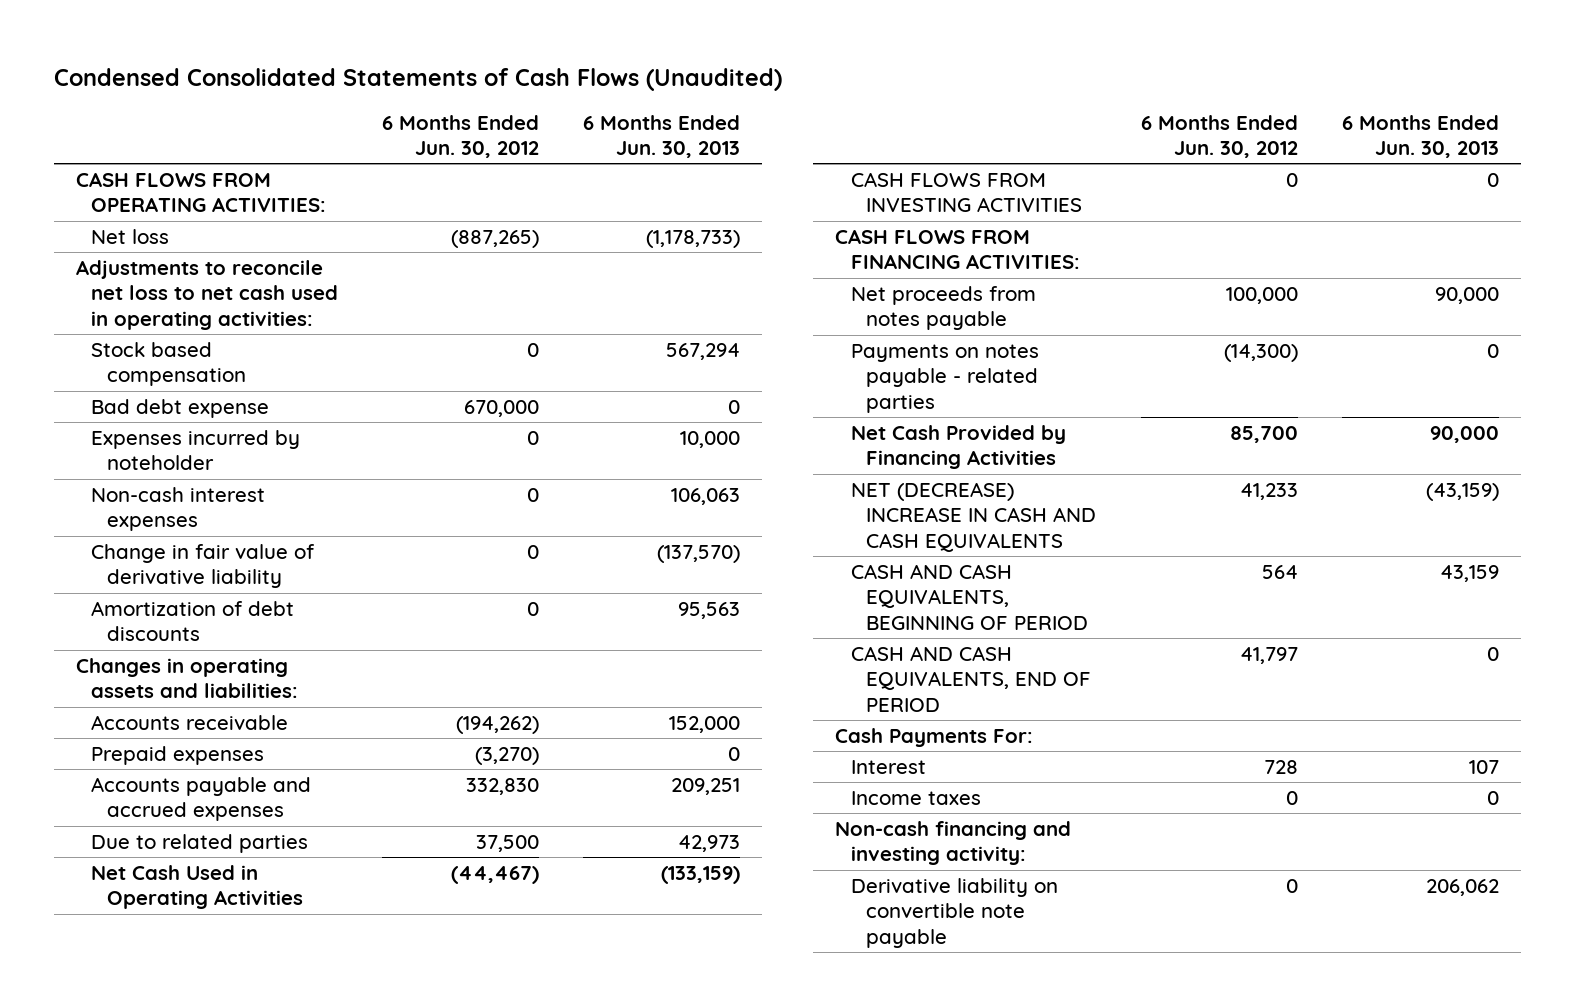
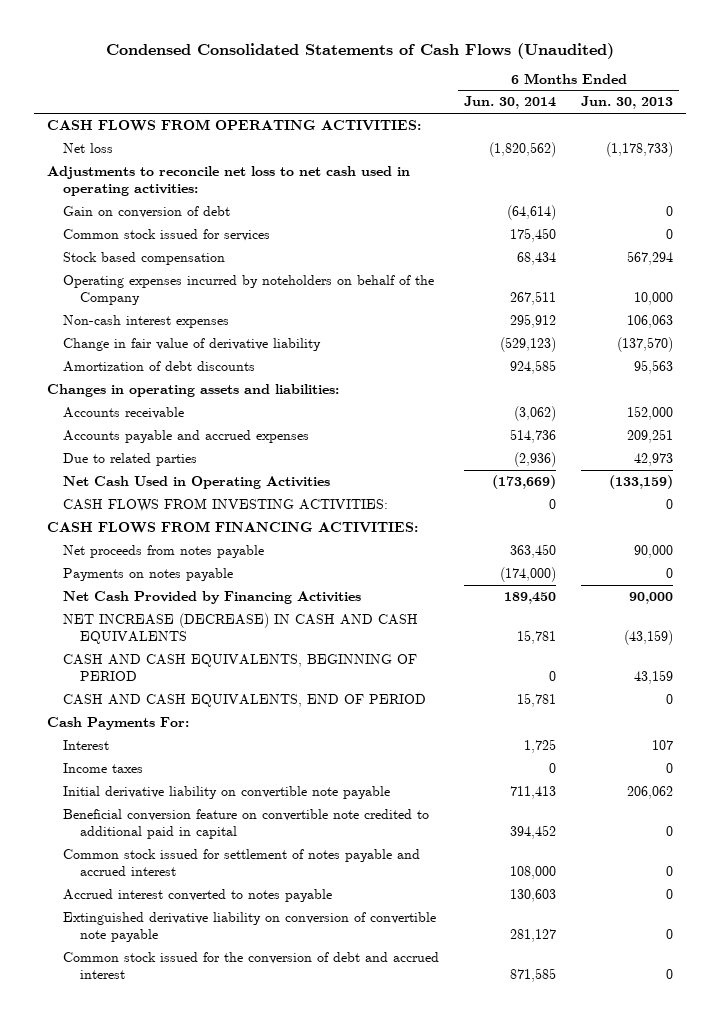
[382,114,540,159] 6 Months Ended Jun. 30, 2012 -> none
none -> [464,96,557,110] Jun. 30, 2014
none -> [63,205,231,218] Gain on conversion of debt
none -> [63,228,271,241] Common stock issued for services
[91,398,270,418] Bad debt expense -> none
[91,429,301,471] Expenses incurred by noteholder -> none
none -> [63,274,435,306] Operating expenses incurred by noteholders on behalf of the Company
[91,745,265,765] Prepaid expenses -> none
[850,171,1082,213] CASH FLOWS FROM INVESTING ACTIVITIES -> [63,497,389,512] CASH FLOWS FROM INVESTING ACTIVITIES:
[850,343,1039,414] Payments on notes payable - related parties -> [63,567,234,581] Payments on notes payable
[850,481,1096,553] NET (DECREASE) INCREASE IN CASH AND CASH EQUIVALENTS -> [63,612,419,645] NET INCREASE (DECREASE) IN CASH AND CASH EQUIVALENTS
[835,820,1072,866] Non-cash financing and investing activity: -> none
[850,877,1058,949] Derivative liability on convertible note payable -> [63,785,391,799] Initial derivative liability on convertible note payable
none -> [63,808,430,840] Beneficial conversion feature on convertible note credited to additional paid in capital
none -> [63,848,421,877] Common stock issued for settlement of notes payable and accrued interest
none -> [63,888,333,902] Accrued interest converted to notes payable
none -> [63,911,437,943] Extinguished derivative liability on conversion of convertible note payable
none -> [63,951,440,980] Common stock issued for the conversion of debt and accrued interest

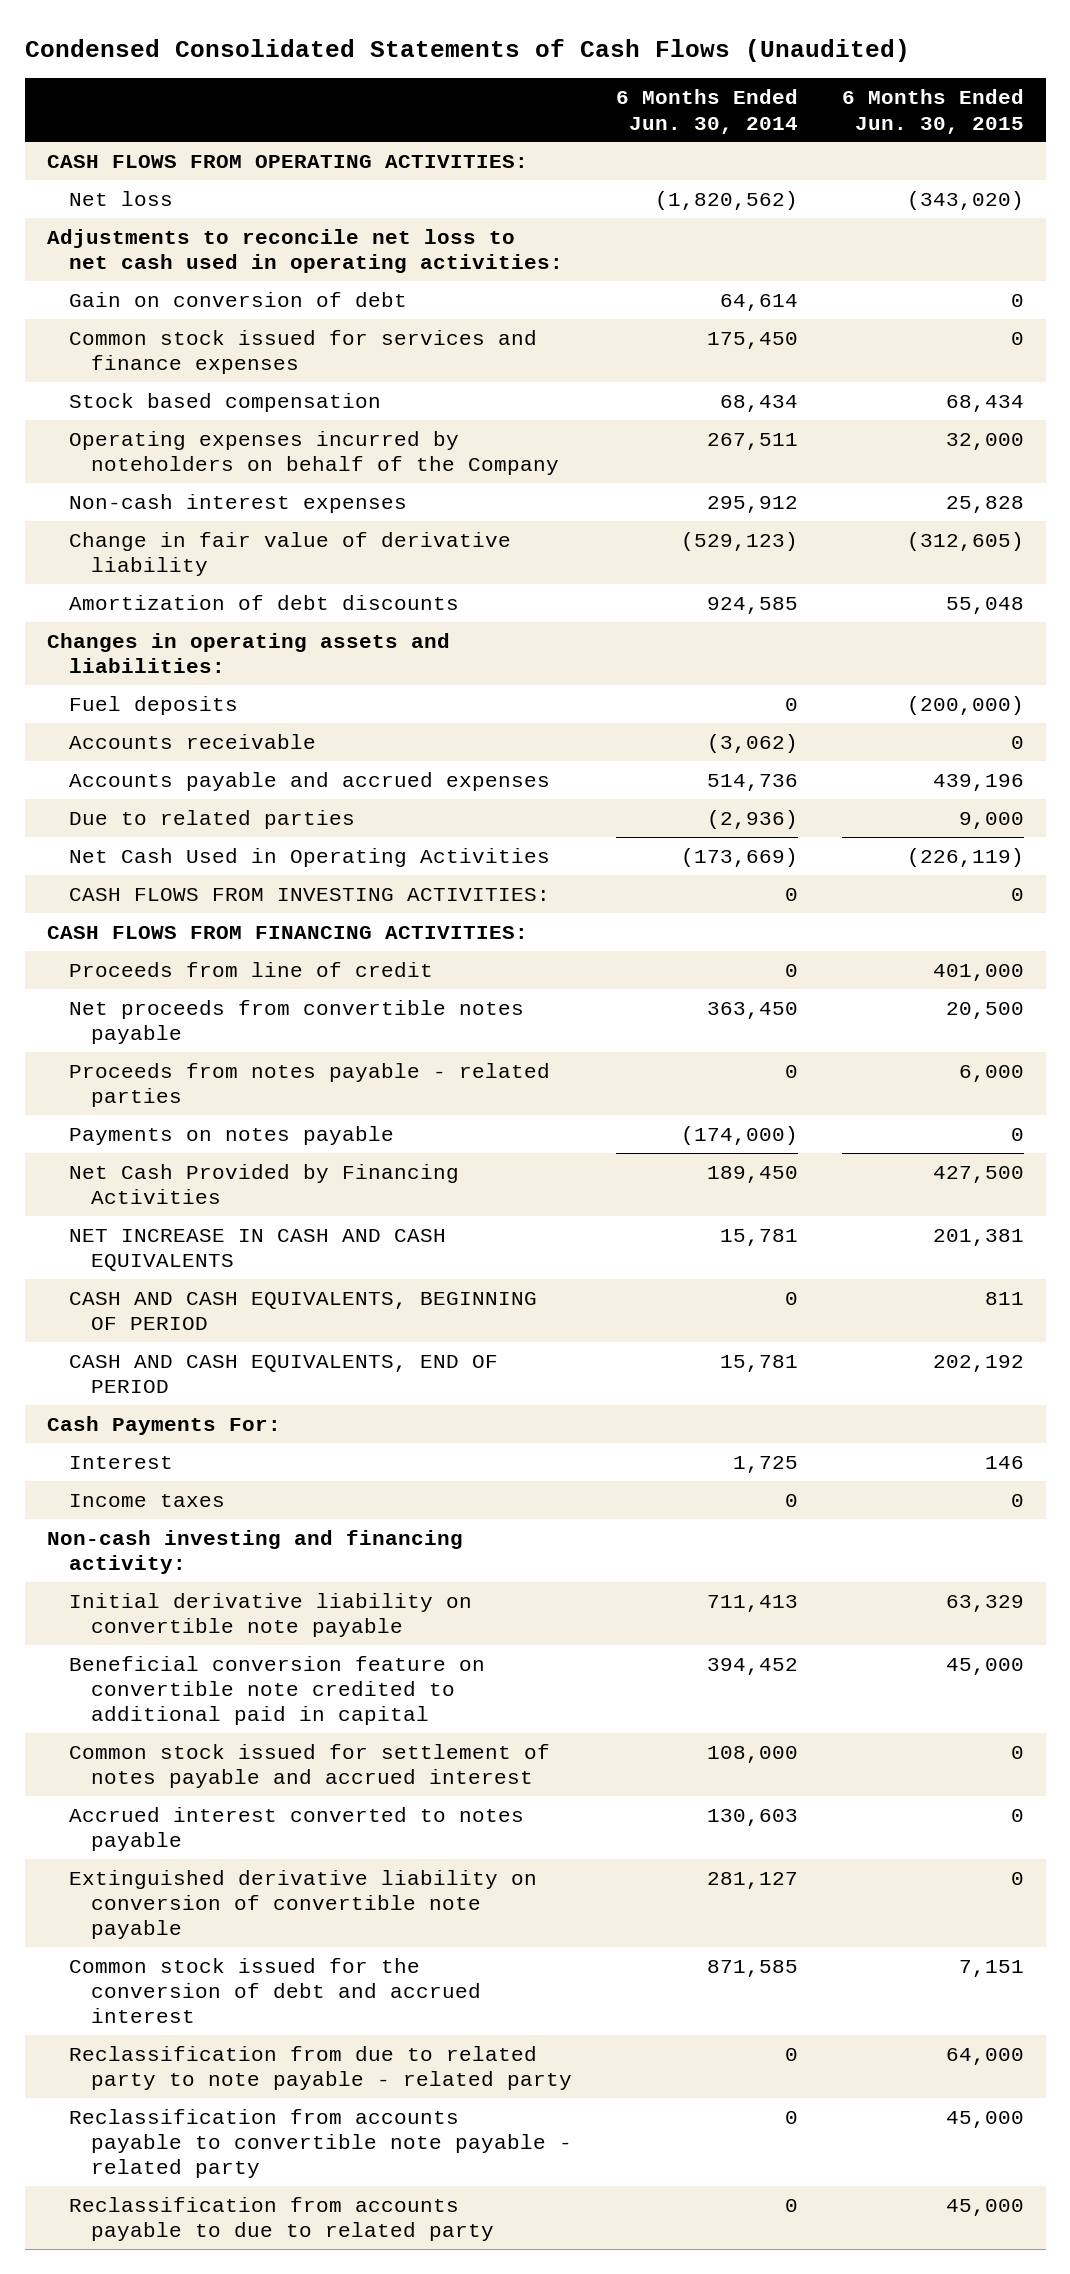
[581,96,674,110] Jun. 30, 2013 -> none
none -> [841,89,1024,134] 6 Months Ended Jun. 30, 2015
[507,204,557,220] (64,614) -> [719,293,798,311] 64,614
[63,228,271,241] Common stock issued for services -> [68,329,537,375] Common stock issued for services and finance expenses
none -> [68,695,238,715] Fuel deposits
none -> [68,961,433,977] Proceeds from line of credit
[63,544,265,558] Net proceeds from notes payable -> [68,999,524,1045] Net proceeds from convertible notes payable
none -> [68,1062,550,1108] Proceeds from notes payable - related parties
[63,612,419,645] NET INCREASE (DECREASE) IN CASH AND CASH EQUIVALENTS -> [68,1228,446,1272] NET INCREASE IN CASH AND CASH EQUIVALENTS
none -> [46,1529,463,1575] Non-cash investing and financing activity:
none -> [68,2045,573,2091] Reclassification from due to related party to note payable - related party
none -> [68,2108,573,2179] Reclassification from accounts payable to convertible note payable - related party
none -> [68,2196,495,2242] Reclassification from accounts payable to due to related party

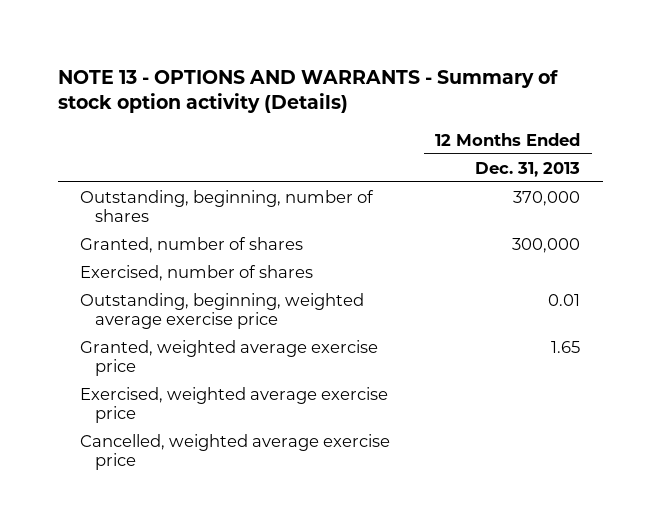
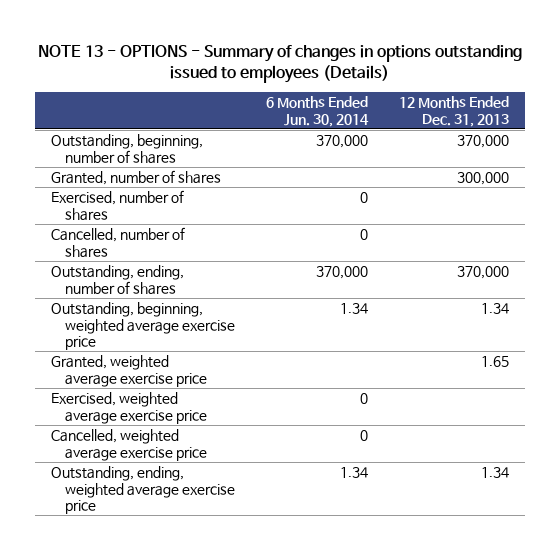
[57,69,558,114] NOTE 13 - OPTIONS AND WARRANTS - Summary of stock option activity (Details) -> [38,44,523,84] NOTE 13 - OPTIONS - Summary of changes in options outstanding issued to employees (Details)
none -> [266,96,370,127] 6 Months Ended Jun. 30, 2014
none -> [50,227,185,258] Cancelled, number of shares
none -> [50,265,184,295] Outstanding, ending, number of shares
[548,293,581,306] 0.01 -> [481,303,510,315] 1.34
none -> [50,466,236,515] Outstanding, ending, weighted average exercise price

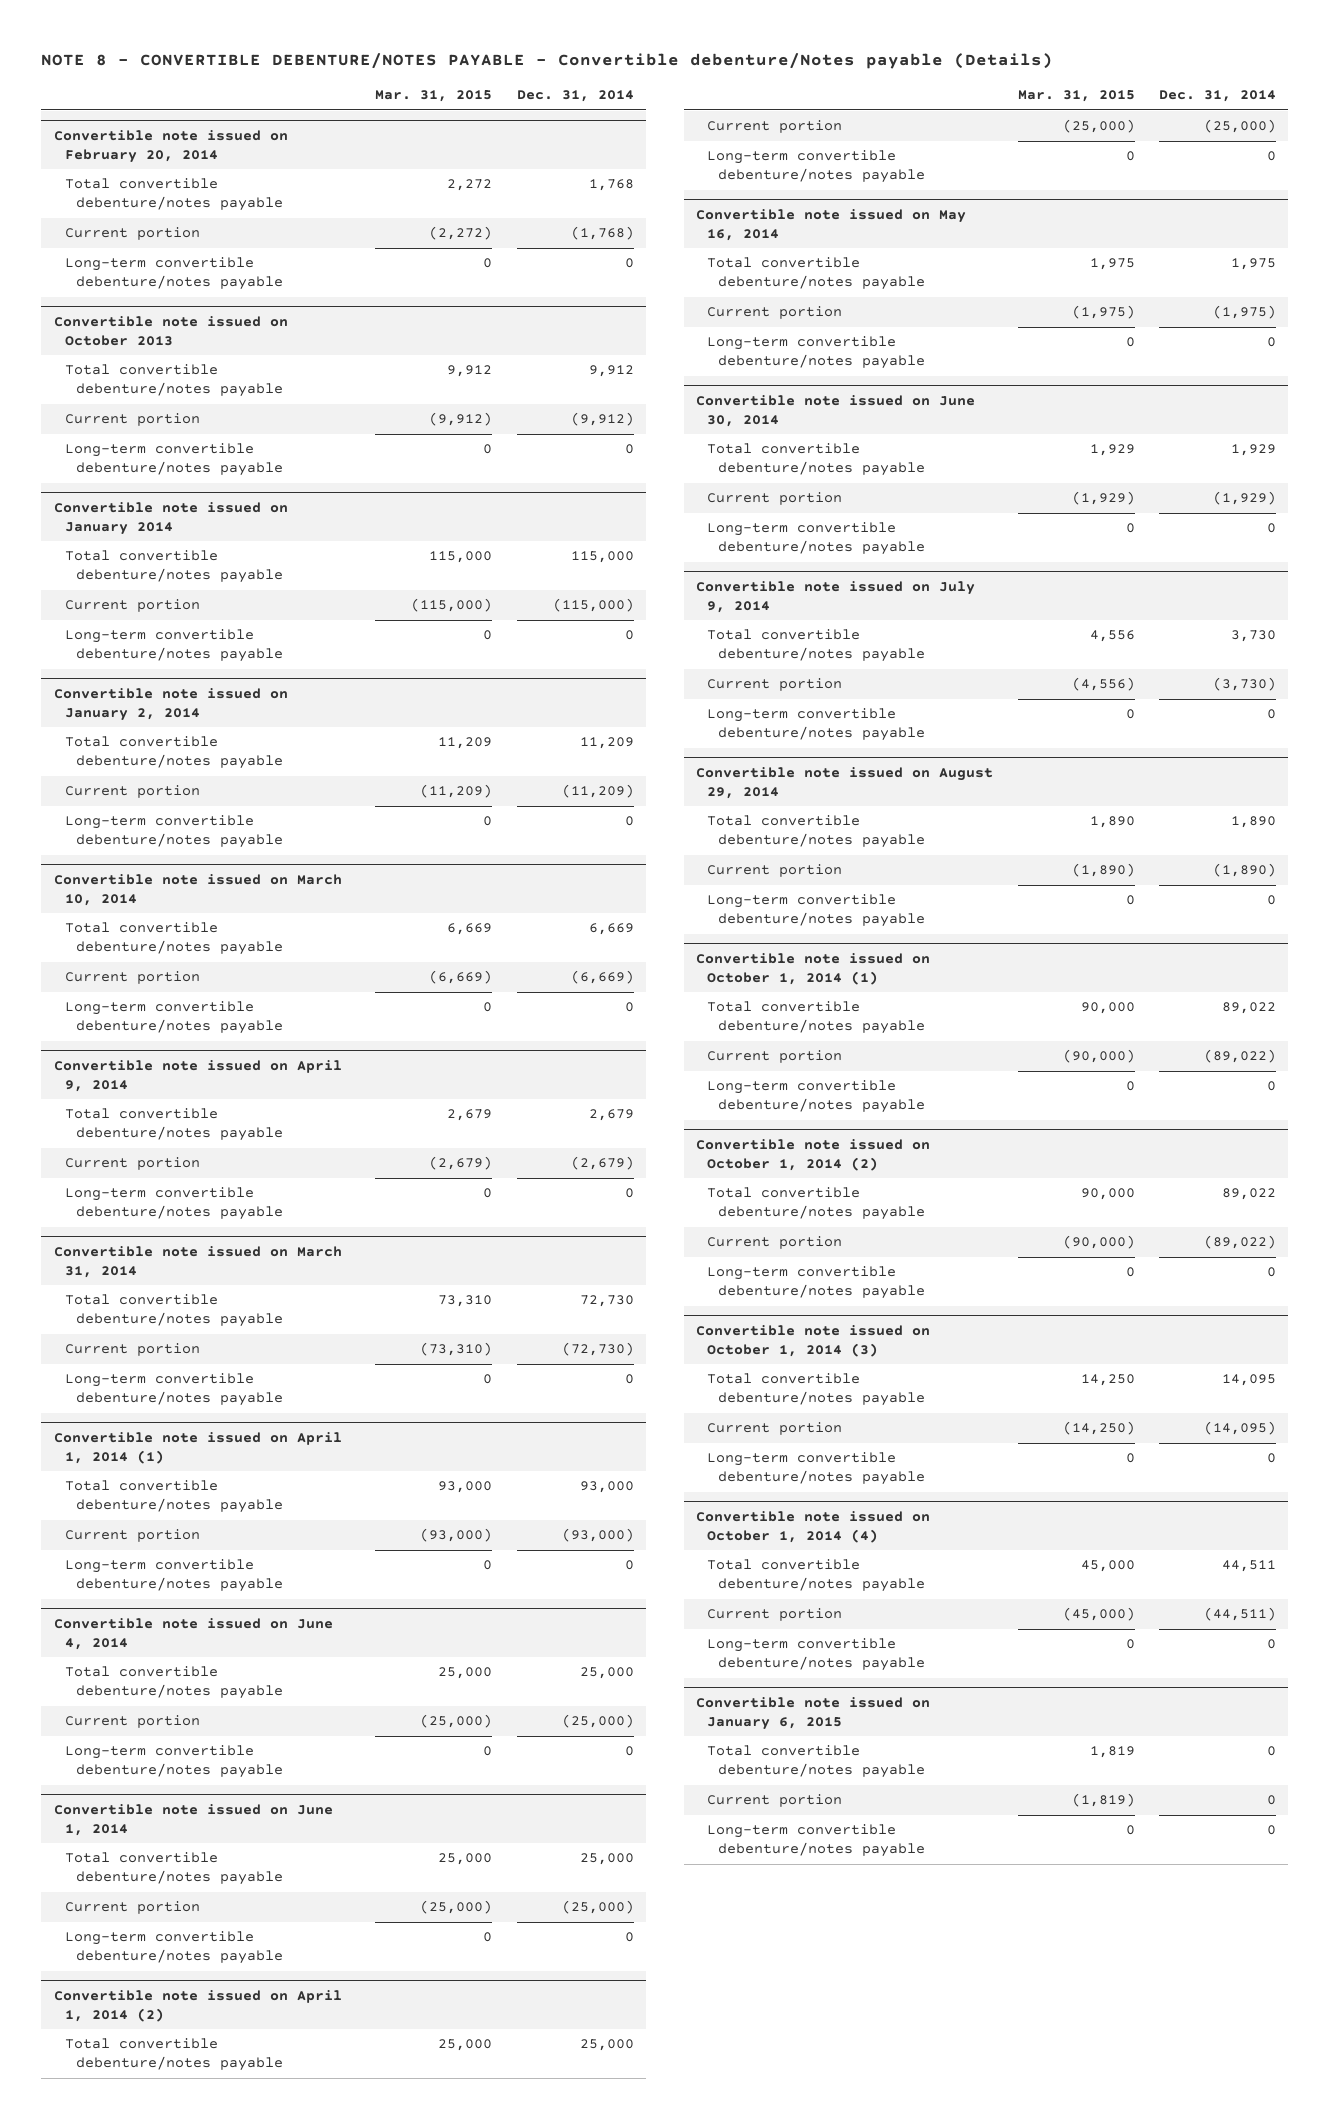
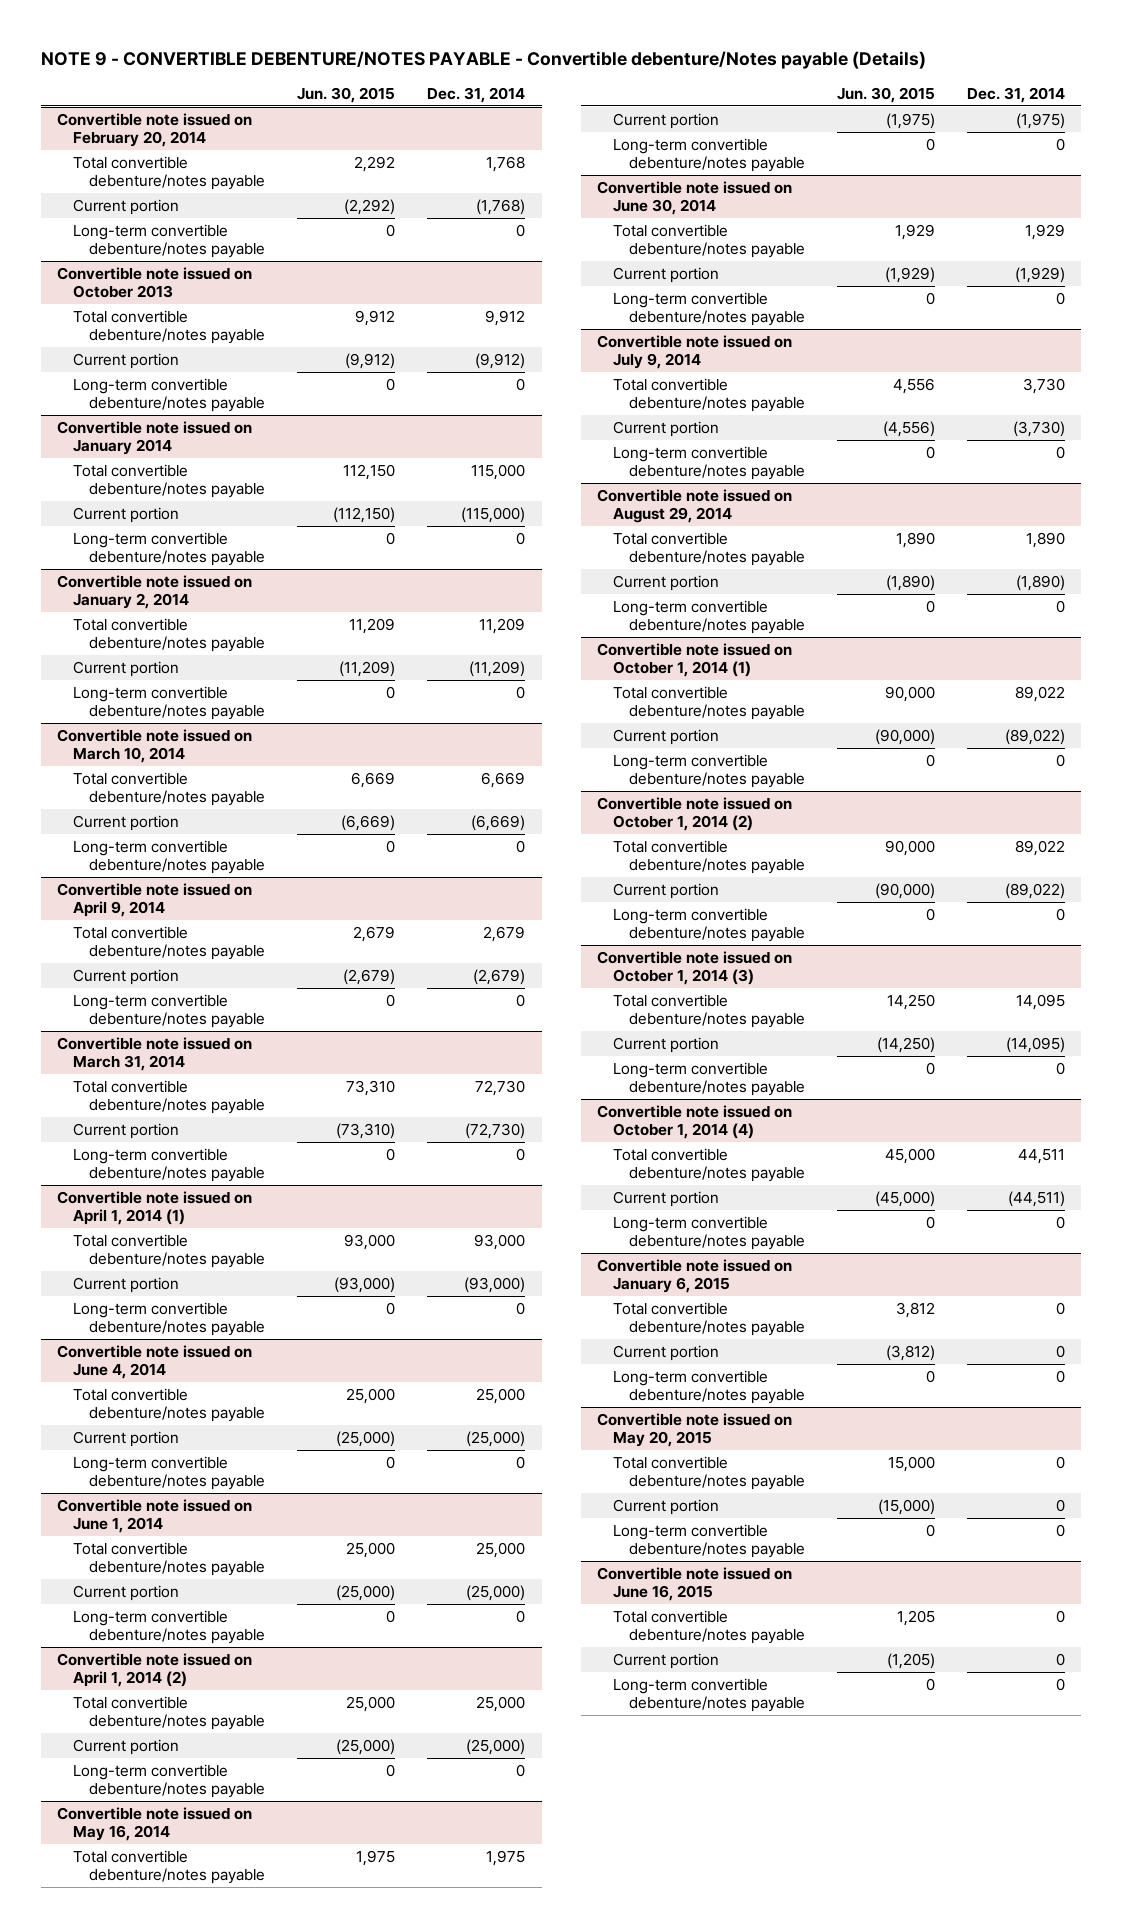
[41,52,1054,69] NOTE 8 - CONVERTIBLE DEBENTURE/NOTES PAYABLE - Convertible debenture/Notes payable (Details) -> [40,50,926,69] NOTE 9 - CONVERTIBLE DEBENTURE/NOTES PAYABLE - Convertible debenture/Notes payable (Details)
[375,90,493,103] Mar. 31, 2015 -> none
none -> [297,86,396,103] Jun. 30, 2015
none -> [596,1413,792,1448] Convertible note issued on May 20, 2015
none -> [612,1456,805,1491] Total convertible debenture/notes payable
none -> [612,1499,719,1516] Current portion
none -> [612,1524,805,1559] Long-term convertible debenture/notes payable
none -> [596,1567,792,1602] Convertible note issued on June 16, 2015
none -> [612,1610,805,1645] Total convertible debenture/notes payable
none -> [612,1653,719,1670] Current portion
none -> [612,1678,805,1713] Long-term convertible debenture/notes payable

